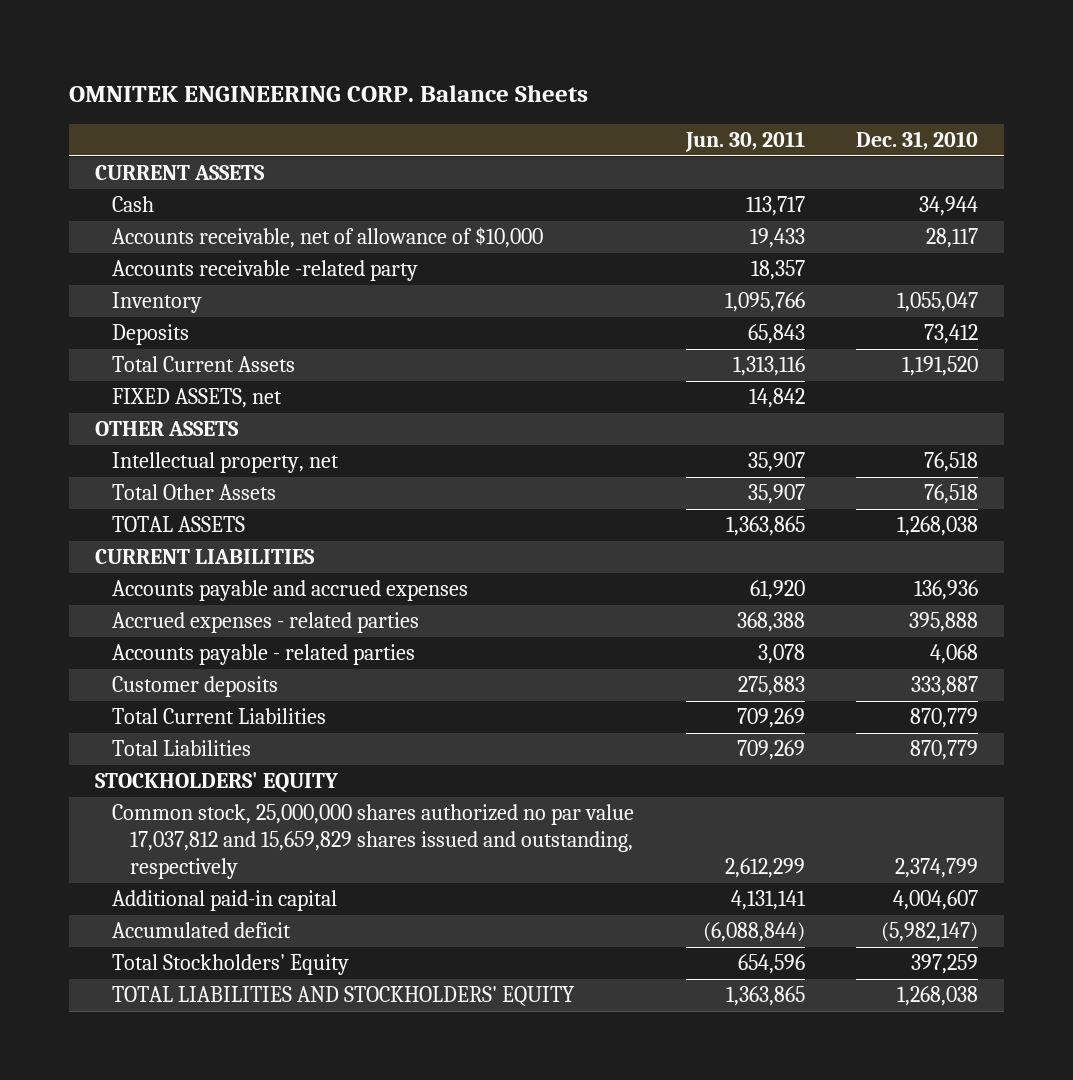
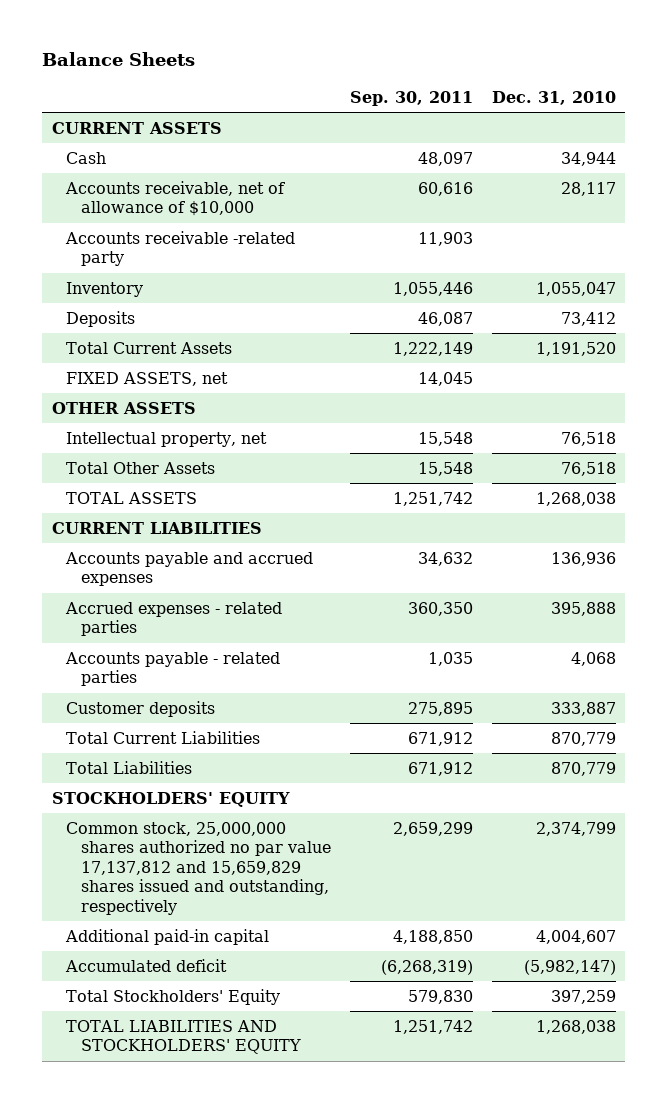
[68,85,588,103] OMNITEK ENGINEERING CORP. Balance Sheets -> [42,52,196,67] Balance Sheets
[684,131,805,153] Jun. 30, 2011 -> none
none -> [349,90,473,106] Sep. 30, 2011
[112,804,635,880] Common stock, 25,000,000 shares authorized no par value 17,037,812 and 15,659,829 shares issued and outstanding, respectively -> [66,821,331,915] Common stock, 25,000,000 shares authorized no par value 17,137,812 and 15,659,829 shares issued and outstanding, respectively

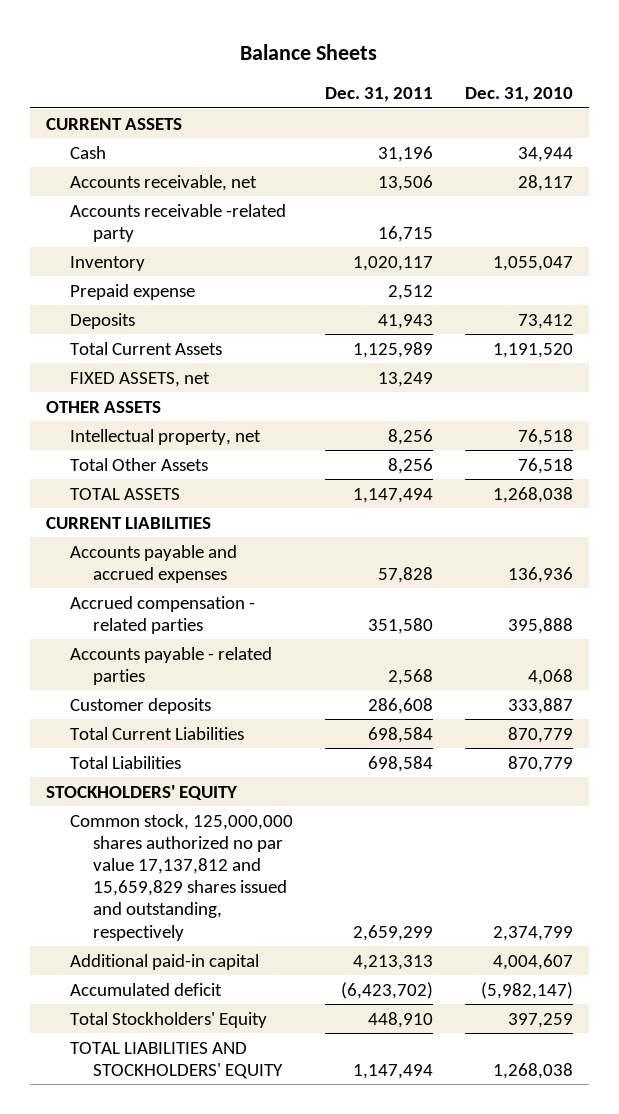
[349,90,473,106] Sep. 30, 2011 -> none
none -> [324,87,433,103] Dec. 31, 2011
[65,180,286,217] Accounts receivable, net of allowance of $10,000 -> [69,174,257,191] Accounts receivable, net
none -> [69,283,195,300] Prepaid expense
[65,601,283,637] Accrued expenses - related parties -> [69,595,255,634] Accrued compensation - related parties
[66,821,331,915] Common stock, 25,000,000 shares authorized no par value 17,137,812 and 15,659,829 shares issued and outstanding, respectively -> [69,813,293,941] Common stock, 125,000,000 shares authorized no par value 17,137,812 and 15,659,829 shares issued and outstanding, respectively

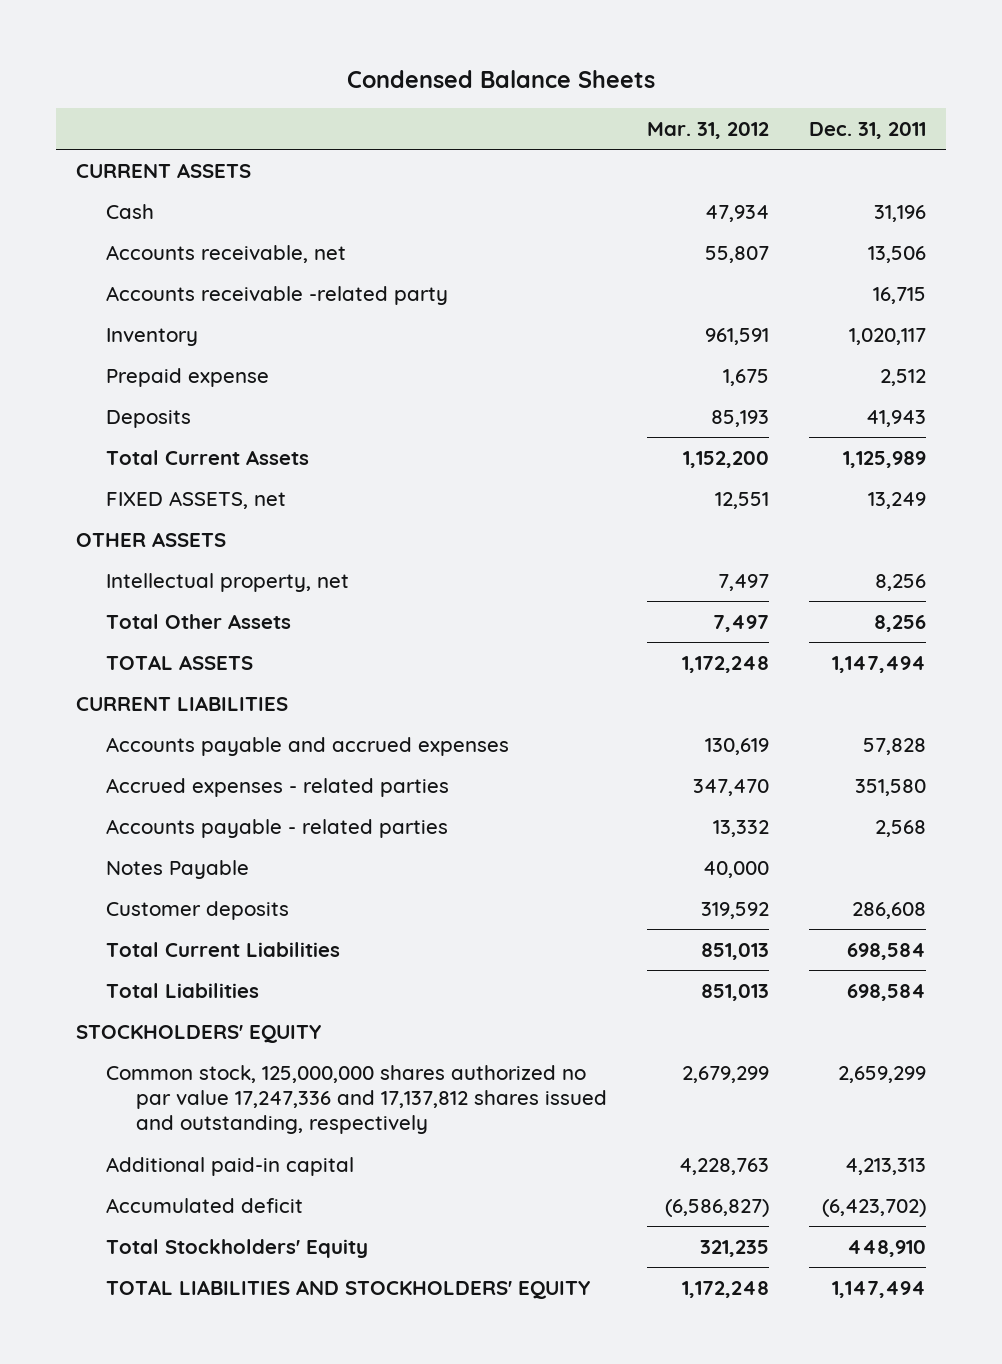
[240,43,378,60] Balance Sheets -> [346,69,655,88] Condensed Balance Sheets
[464,87,573,103] Dec. 31, 2010 -> none
none -> [646,121,769,139] Mar. 31, 2012
[69,595,255,634] Accrued compensation - related parties -> [106,777,450,797] Accrued expenses - related parties
none -> [106,859,250,879] Notes Payable
[69,813,293,941] Common stock, 125,000,000 shares authorized no par value 17,137,812 and 15,659,829 shares issued and outstanding, respectively -> [106,1064,607,1135] Common stock, 125,000,000 shares authorized no par value 17,247,336 and 17,137,812 shares issued and outstanding, respectively

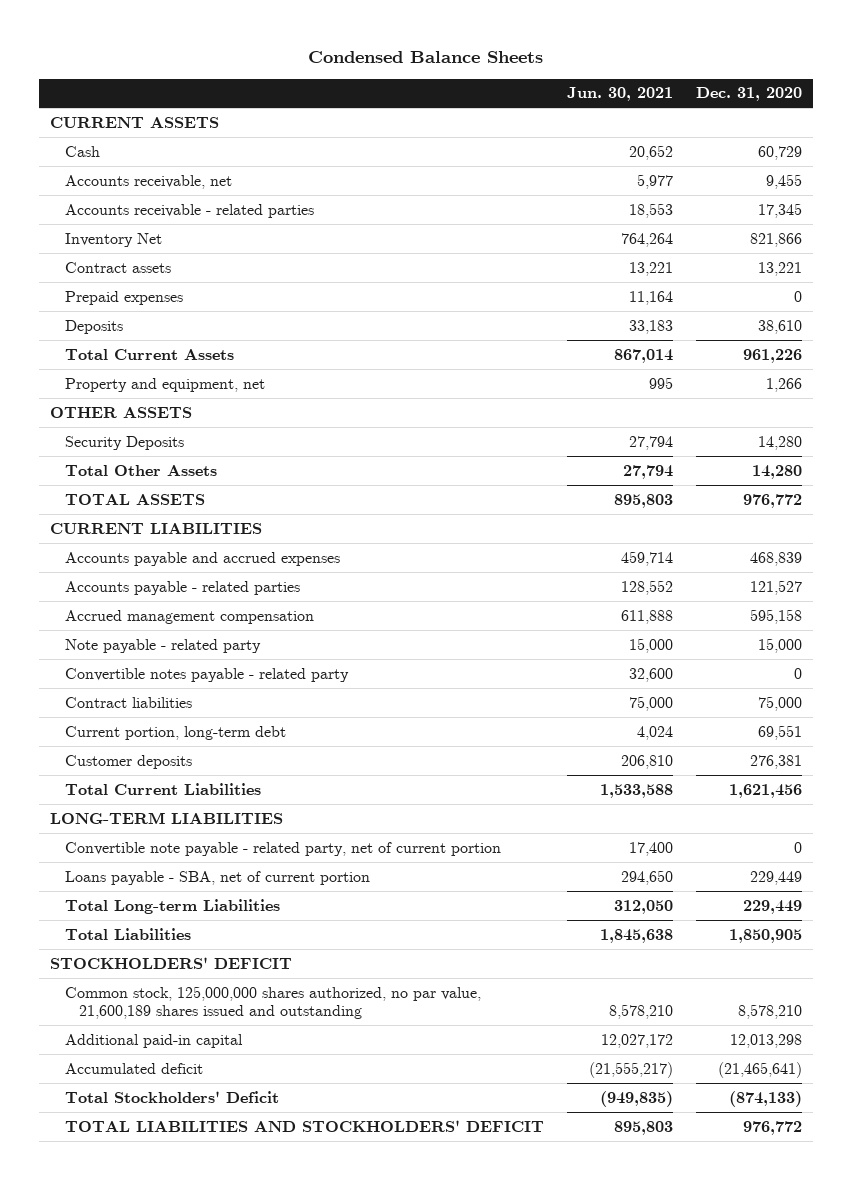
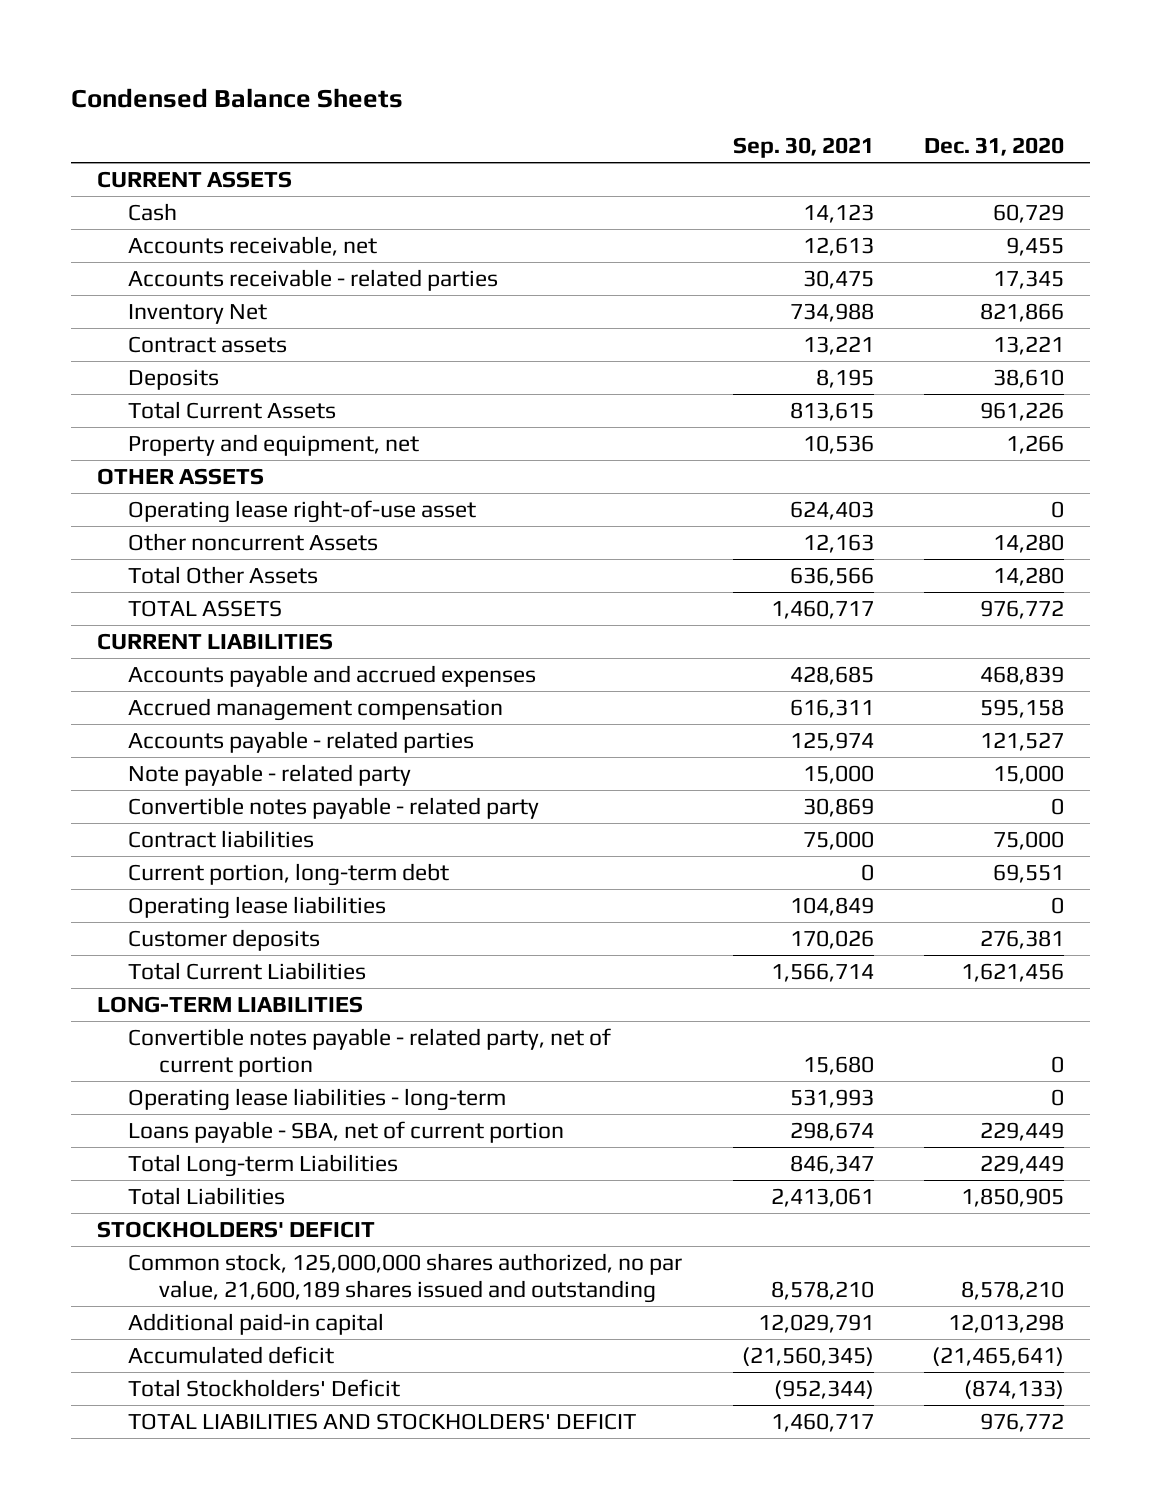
[566,87,673,102] Jun. 30, 2021 -> none
none -> [732,137,874,159] Sep. 30, 2021
[64,290,183,305] Prepaid expenses -> none
none -> [127,499,476,523] Operating lease right-of-use asset
[64,435,184,450] Security Deposits -> [127,532,378,551] Other noncurrent Assets
[64,580,300,595] Accounts payable - related parties -> [127,730,474,753] Accounts payable - related parties
none -> [127,895,386,919] Operating lease liabilities
[64,841,501,856] Convertible note payable - related party, net of current portion -> [127,1027,611,1077] Convertible notes payable - related party, net of current portion
none -> [127,1087,506,1111] Operating lease liabilities - long-term

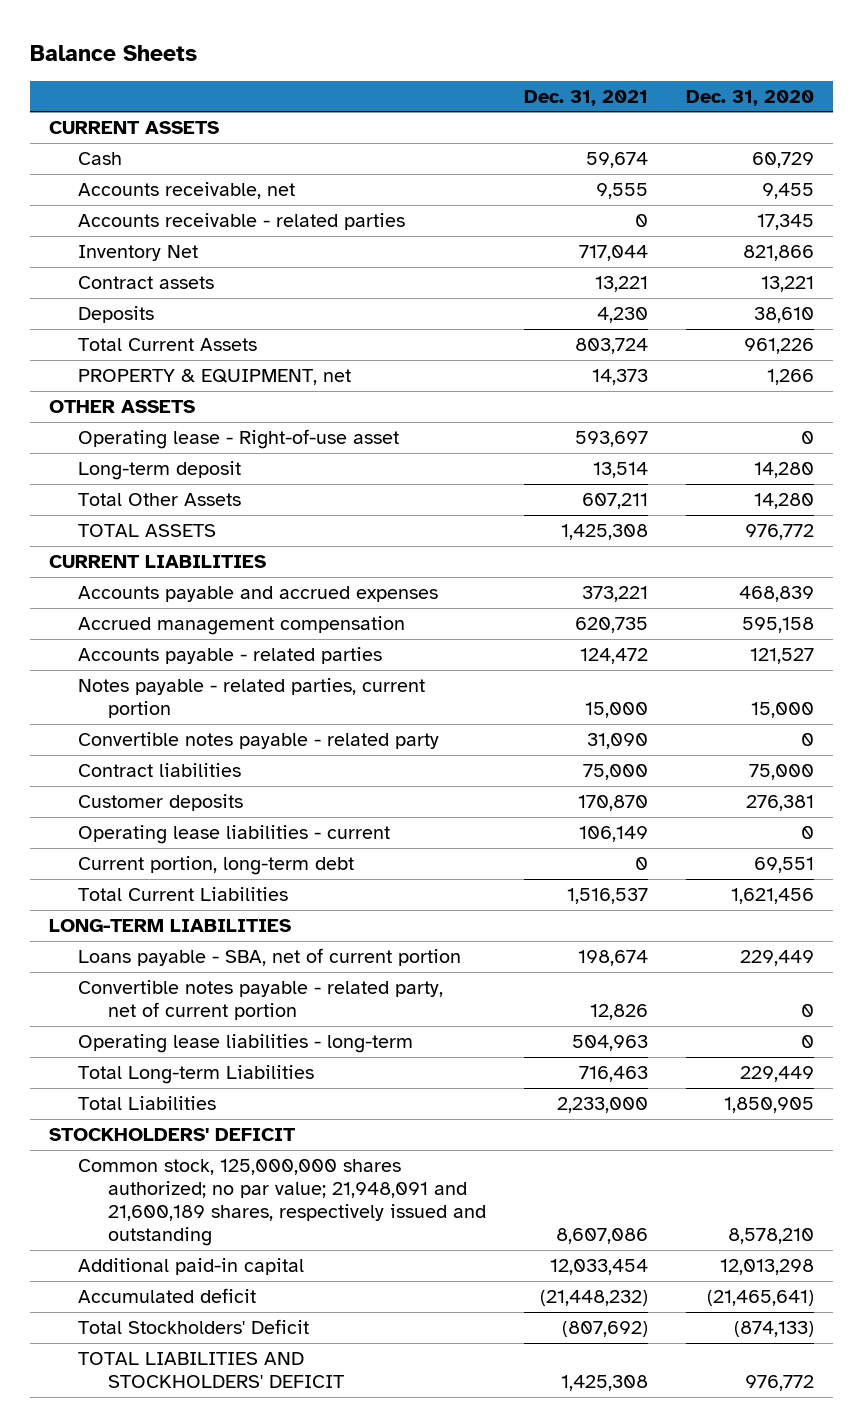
[71,87,404,108] Condensed Balance Sheets -> [29,44,197,61] Balance Sheets
[732,137,874,159] Sep. 30, 2021 -> none
none -> [523,89,648,106] Dec. 31, 2021
[127,433,419,456] Property and equipment, net -> [78,369,352,386] PROPERTY & EQUIPMENT, net
[127,499,476,523] Operating lease right-of-use asset -> [78,429,400,450] Operating lease - Right-of-use asset
[127,532,378,551] Other noncurrent Assets -> [78,461,242,481] Long-term deposit
[127,763,411,786] Note payable - related party -> [78,678,426,719] Notes payable - related parties, current portion
[127,895,386,919] Operating lease liabilities -> none
none -> [78,825,391,845] Operating lease liabilities - current
[127,862,449,886] Current portion, long-term debt -> [78,856,355,876] Current portion, long-term debt
[127,1120,564,1143] Loans payable - SBA, net of current portion -> [78,948,462,967] Loans payable - SBA, net of current portion
[127,1252,682,1303] Common stock, 125,000,000 shares authorized, no par value, 21,600,189 shares issued and outstanding -> [78,1159,486,1247] Common stock, 125,000,000 shares authorized; no par value; 21,948,091 and 21,600,189 shares, respectively issued and outstanding

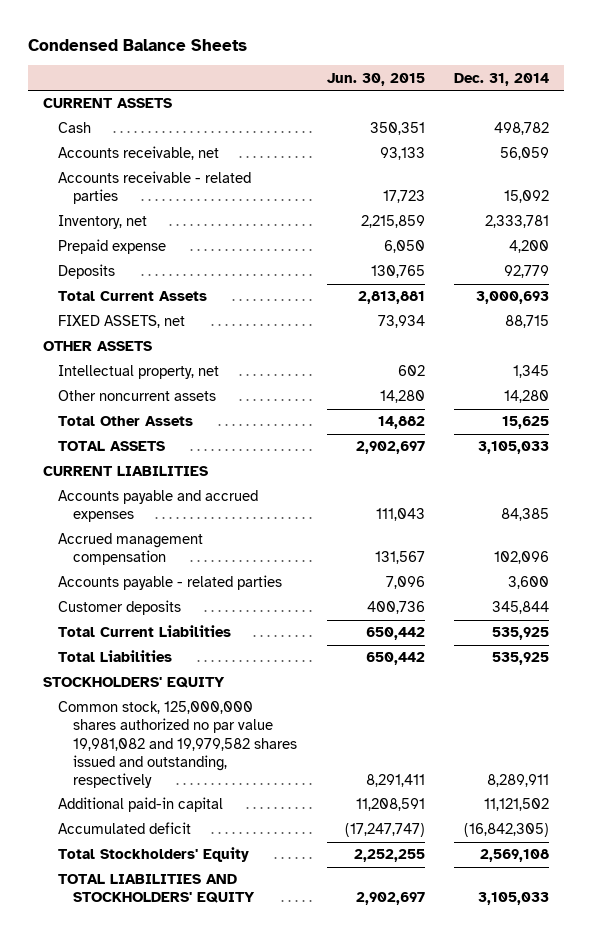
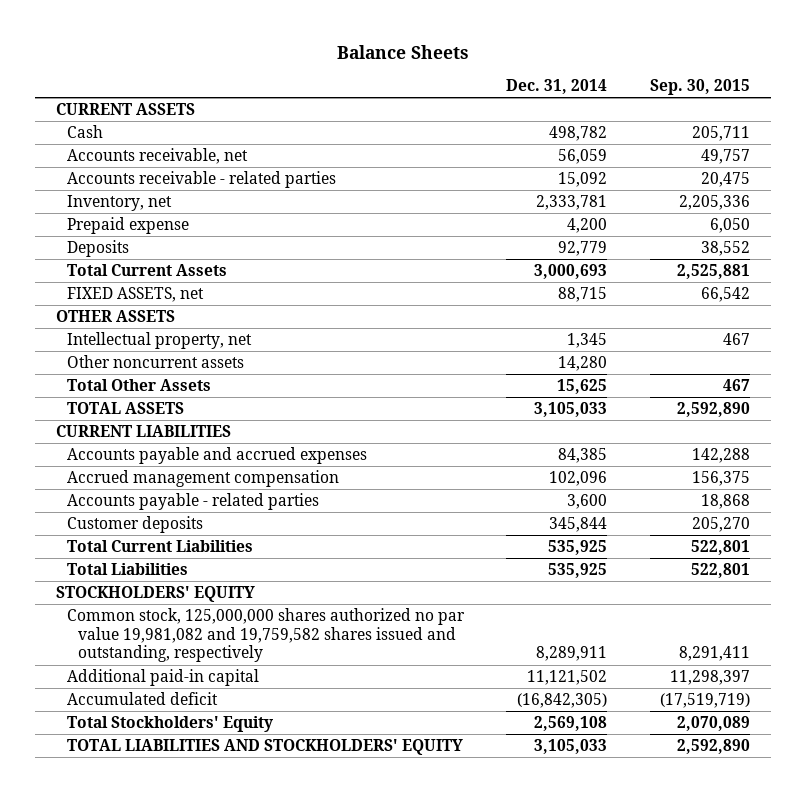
[28,38,248,51] Condensed Balance Sheets -> [336,44,469,59] Balance Sheets
[326,72,425,86] Jun. 30, 2015 -> none
none -> [649,79,750,96] Sep. 30, 2015
[57,701,297,788] Common stock, 125,000,000 shares authorized no par value 19,981,082 and 19,979,582 shares issued and outstanding, respectively -> [67,608,466,663] Common stock, 125,000,000 shares authorized no par value 19,981,082 and 19,759,582 shares issued and outstanding, respectively

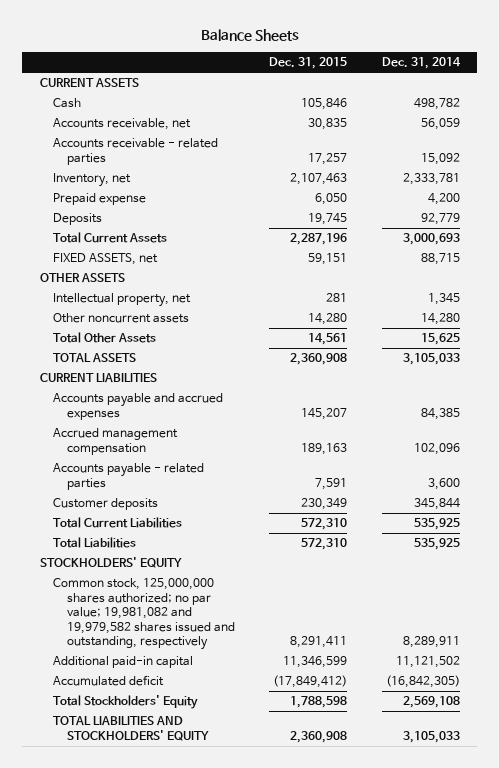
[649,79,750,96] Sep. 30, 2015 -> none
none -> [269,57,348,70] Dec. 31, 2015
[67,608,466,663] Common stock, 125,000,000 shares authorized no par value 19,981,082 and 19,759,582 shares issued and outstanding, respectively -> [53,578,235,651] Common stock, 125,000,000 shares authorized; no par value; 19,981,082 and 19,979,582 shares issued and outstanding, respectively

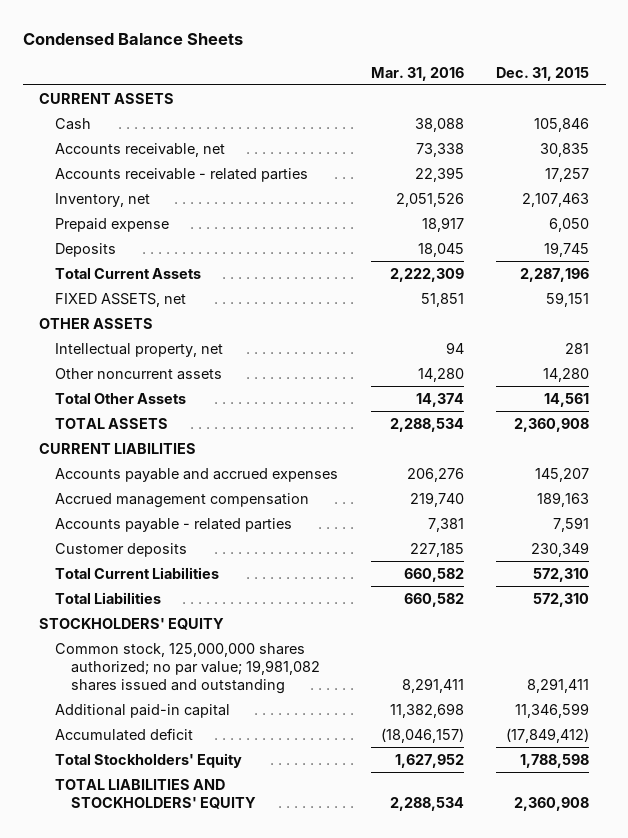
[200,29,299,42] Balance Sheets -> [22,33,243,46] Condensed Balance Sheets
[381,57,461,70] Dec. 31, 2014 -> none
none -> [370,66,464,81] Mar. 31, 2016
[53,578,235,651] Common stock, 125,000,000 shares authorized; no par value; 19,981,082 and 19,979,582 shares issued and outstanding, respectively -> [54,642,320,694] Common stock, 125,000,000 shares authorized; no par value; 19,981,082 shares issued and outstanding

